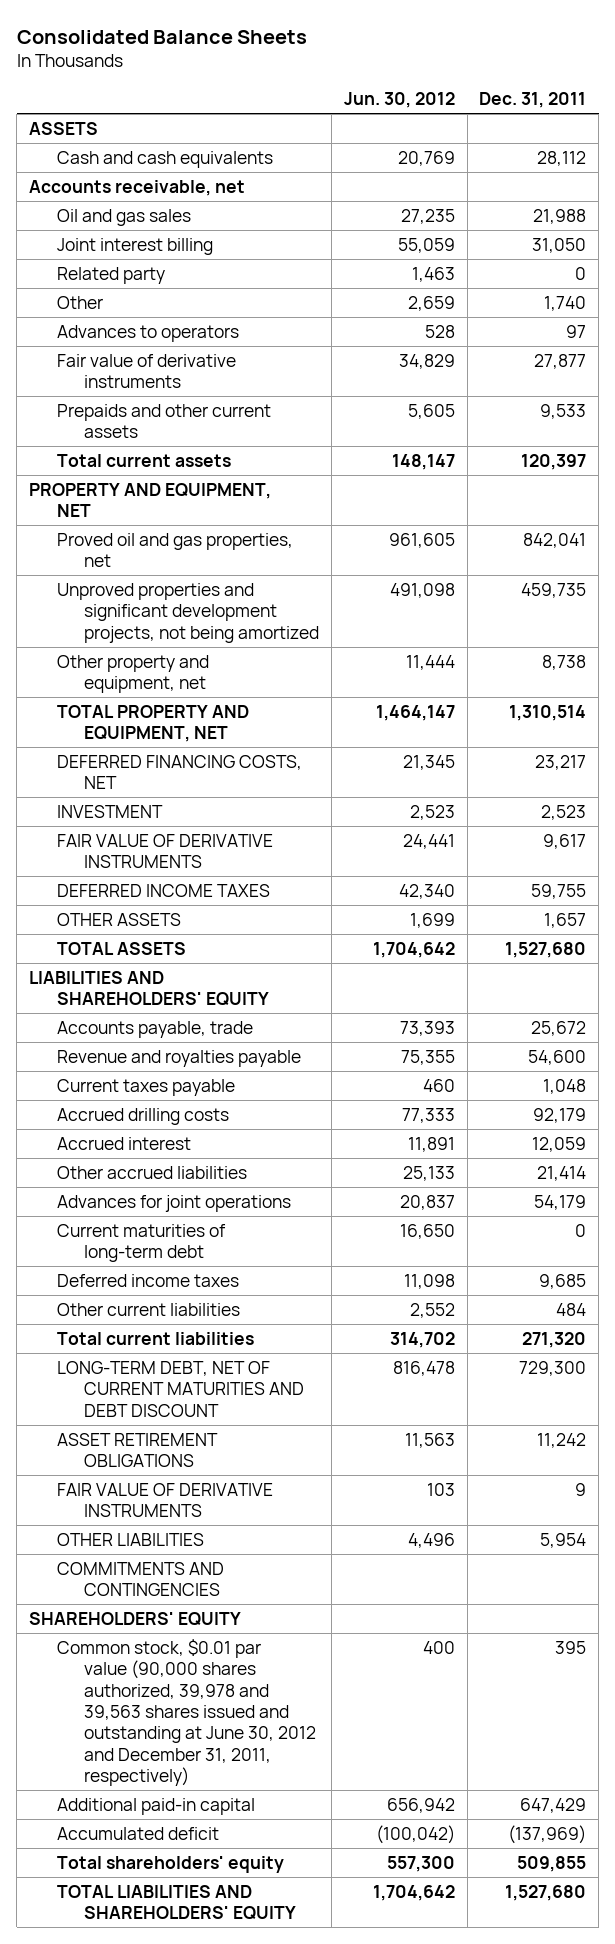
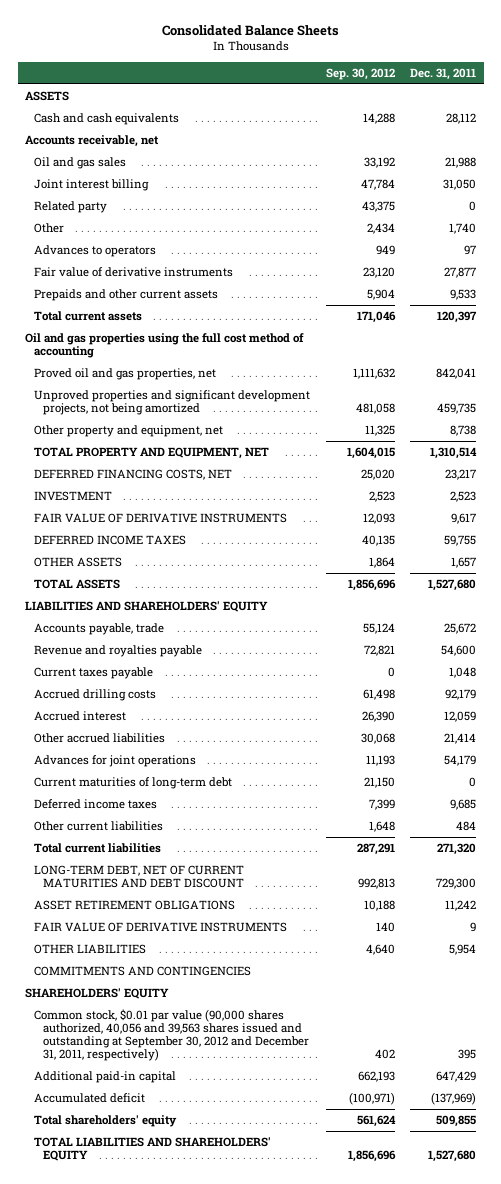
[343,92,455,109] Jun. 30, 2012 -> none
none -> [325,67,395,80] Sep. 30, 2012
[28,482,271,518] PROPERTY AND EQUIPMENT, NET -> none
none -> [25,333,305,359] Oil and gas properties using the full cost method of accounting
[56,1638,317,1787] Common stock, $0.01 par value (90,000 shares authorized, 39,978 and 39,563 shares issued and outstanding at June 30, 2012 and December 31, 2011, respectively) -> [33,1009,309,1062] Common stock, $0.01 par value (90,000 shares authorized, 40,056 and 39,563 shares issued and outstanding at September 30, 2012 and December 31, 2011, respectively)

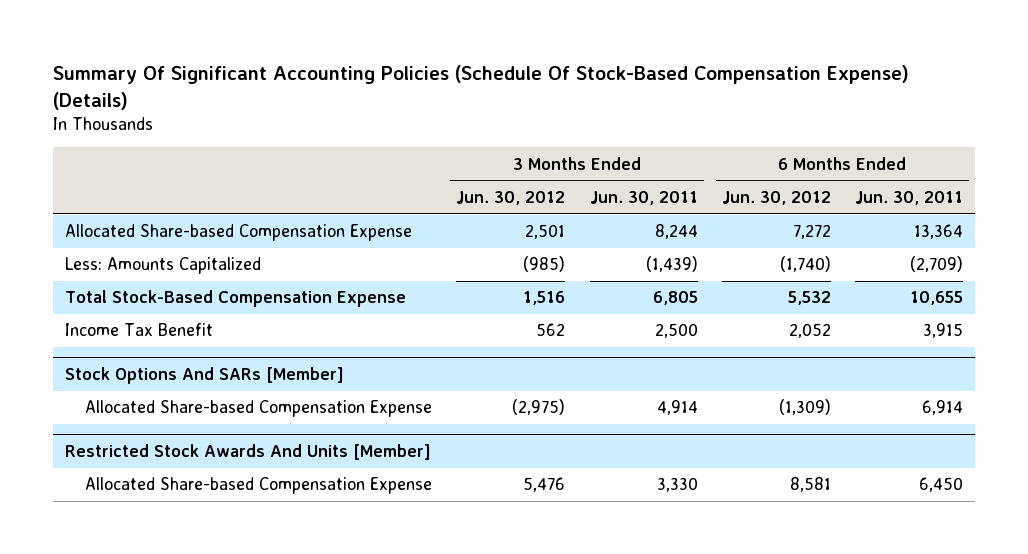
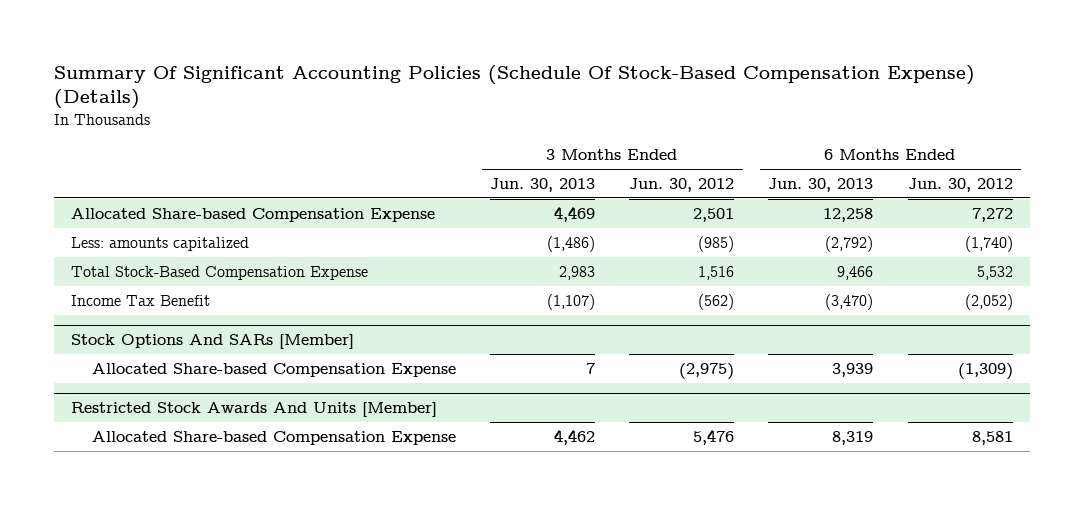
[589,190,698,205] Jun. 30, 2011 -> none
[855,190,964,205] Jun. 30, 2011 -> none
none -> [490,177,596,192] Jun. 30, 2013
none -> [768,177,874,192] Jun. 30, 2013
[64,257,261,275] Less: Amounts Capitalized -> [71,236,250,251] Less: amounts capitalized
[536,323,566,337] 562 -> [698,293,735,310] (562)
[788,323,831,339] 2,052 -> [964,293,1013,310] (2,052)

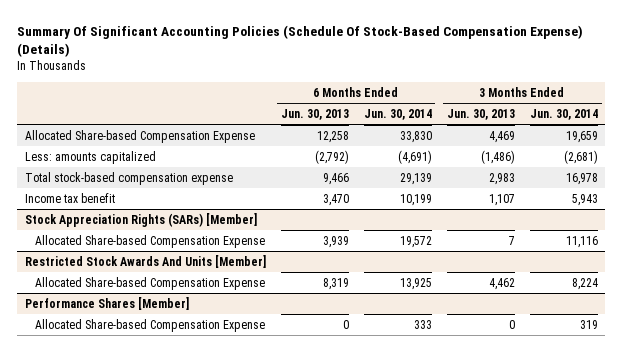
[629,177,735,192] Jun. 30, 2012 -> none
[907,177,1013,192] Jun. 30, 2012 -> none
none -> [363,109,432,121] Jun. 30, 2014
none -> [529,109,598,121] Jun. 30, 2014
[71,333,355,349] Stock Options And SARs [Member] -> none
[71,265,369,280] Total Stock-Based Compensation Expense -> [24,171,233,185] Total stock-based compensation expense
[71,294,211,306] Income Tax Benefit -> [24,192,115,203] Income tax benefit
[547,293,596,310] (1,107) -> [488,193,515,206] 1,107
[825,293,874,310] (3,470) -> [322,193,349,206] 3,470
none -> [24,212,257,227] Stock Appreciation Rights (SARs) [Member]
none -> [24,296,189,310] Performance Shares [Member]
none -> [34,318,265,332] Allocated Share-based Compensation Expense

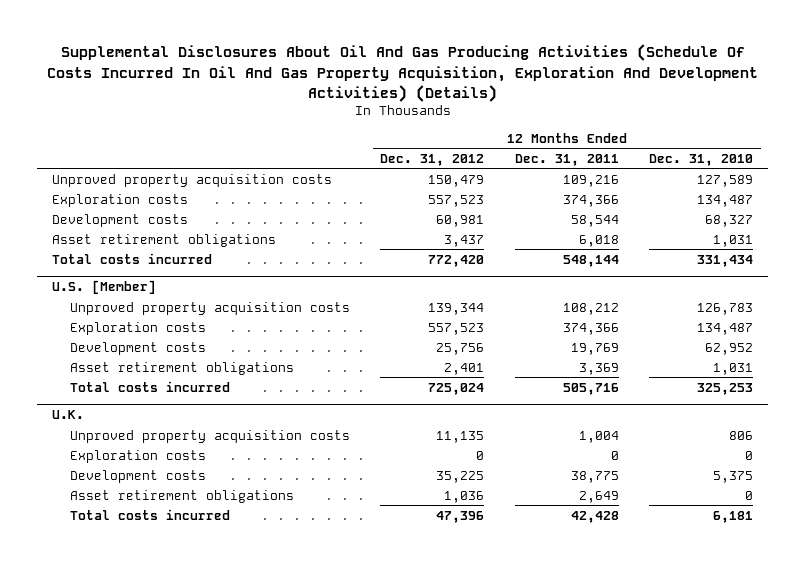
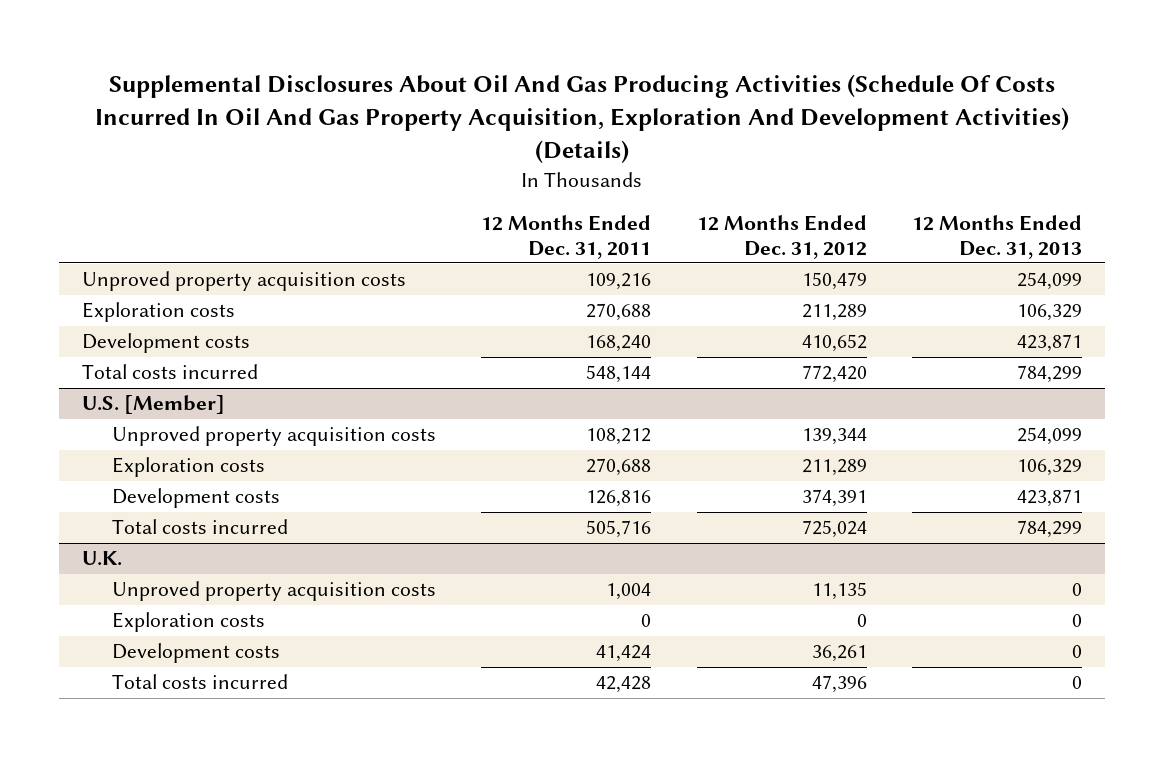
[648,153,753,166] Dec. 31, 2010 -> none
none -> [912,215,1083,259] 12 Months Ended Dec. 31, 2013
[52,233,277,247] Asset retirement obligations -> none
[428,194,485,207] 557,523 -> [801,304,867,322] 211,289
[562,194,619,207] 374,366 -> [586,303,652,322] 270,688
[436,214,485,227] 60,981 -> [801,334,867,353] 410,652
[570,214,619,227] 58,544 -> [586,335,652,353] 168,240
[69,361,294,375] Asset retirement obligations -> none
[428,322,485,335] 557,523 -> [801,459,867,477] 211,289
[562,322,619,335] 374,366 -> [586,458,652,477] 270,688
[436,342,485,355] 25,756 -> [801,489,867,508] 374,391
[570,342,619,355] 19,769 -> [586,490,652,508] 126,816
[69,489,294,503] Asset retirement obligations -> none
[436,470,485,483] 35,225 -> [811,645,867,663] 36,261
[570,470,619,483] 38,775 -> [596,645,652,663] 41,424

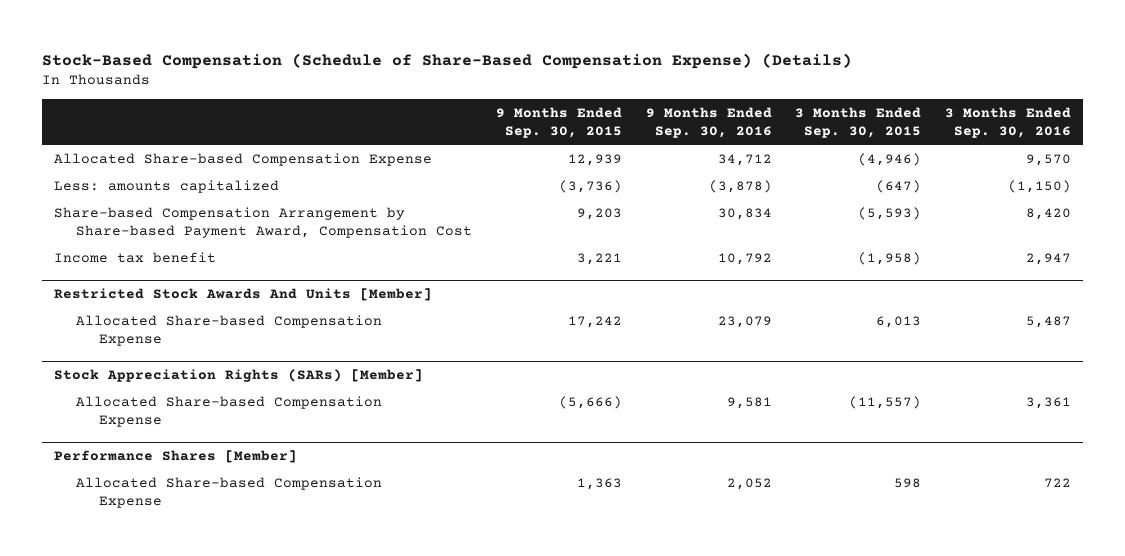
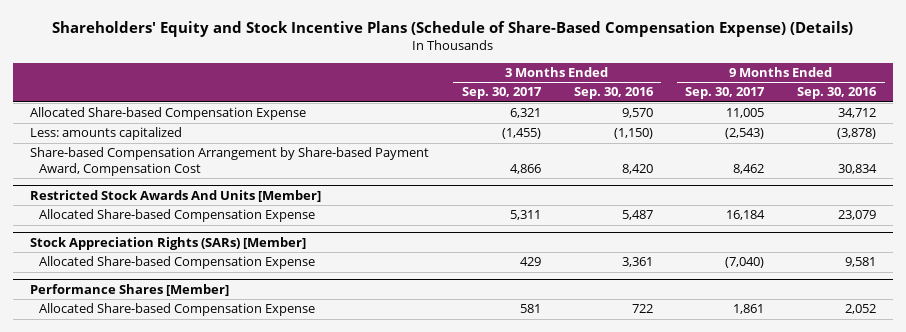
[42,52,853,69] Stock-Based Compensation (Schedule of Share-Based Compensation Expense) (Details) -> [52,20,854,37] Shareholders' Equity and Stock Incentive Plans (Schedule of Share-Based Compensation Expense) (Details)
[495,106,622,138] 9 Months Ended Sep. 30, 2015 -> none
[795,106,922,138] 3 Months Ended Sep. 30, 2015 -> none
none -> [461,87,542,100] Sep. 30, 2017
none -> [685,87,766,100] Sep. 30, 2017
[53,251,216,263] Income tax benefit -> none

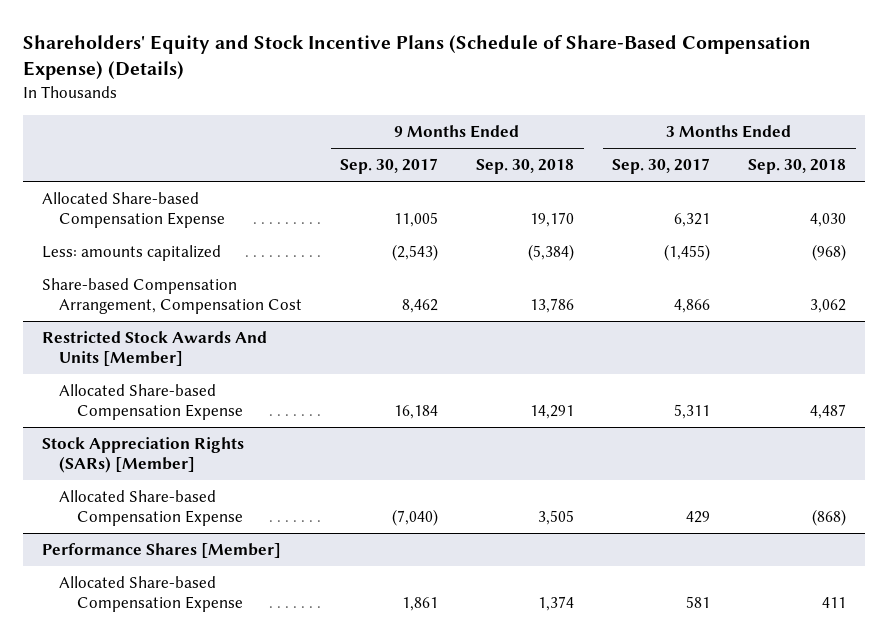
[573,87,654,100] Sep. 30, 2016 -> none
[797,87,878,100] Sep. 30, 2016 -> none
none -> [476,159,575,175] Sep. 30, 2018
none -> [748,159,847,175] Sep. 30, 2018
[29,147,429,176] Share-based Compensation Arrangement by Share-based Payment Award, Compensation Cost -> [41,278,303,314] Share-based Compensation Arrangement, Compensation Cost

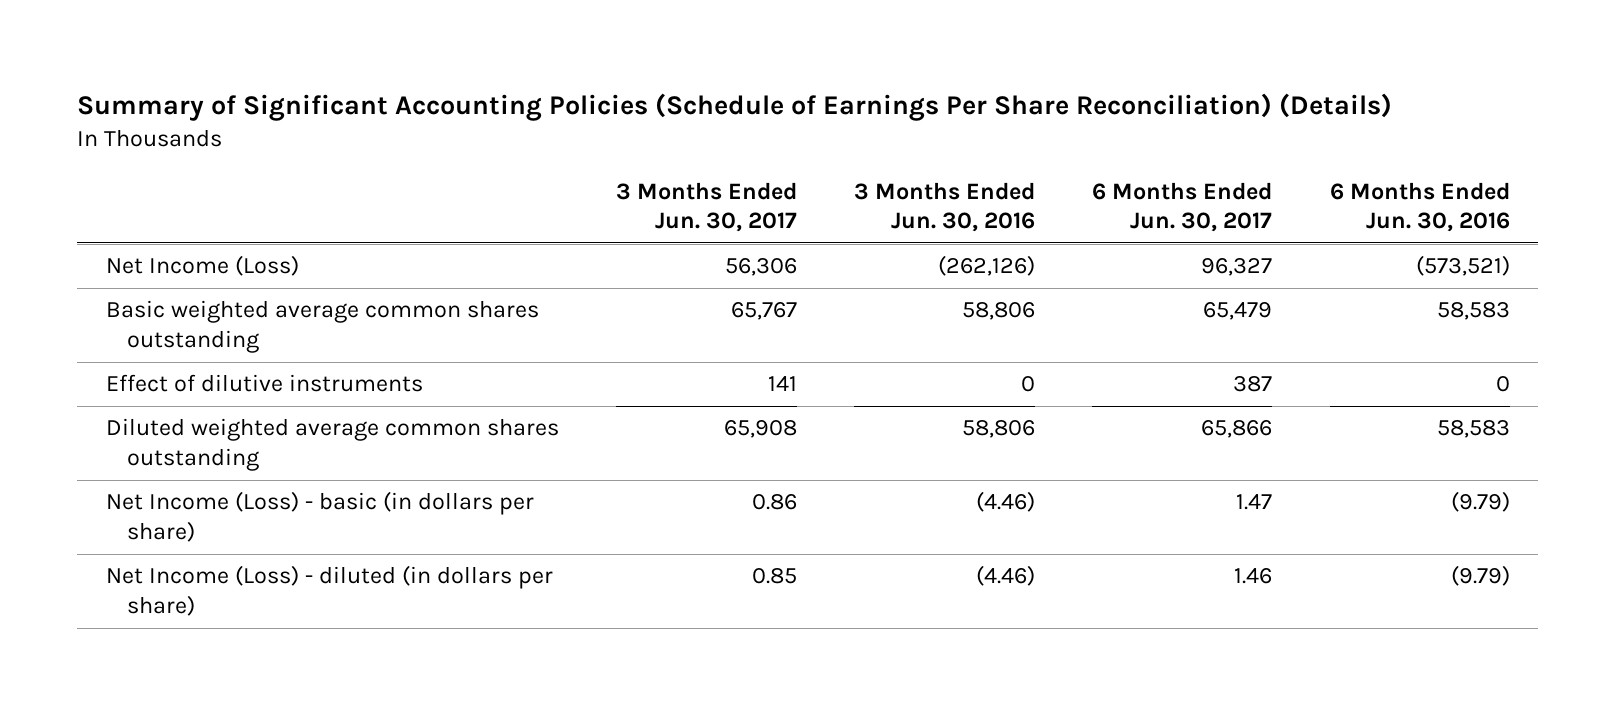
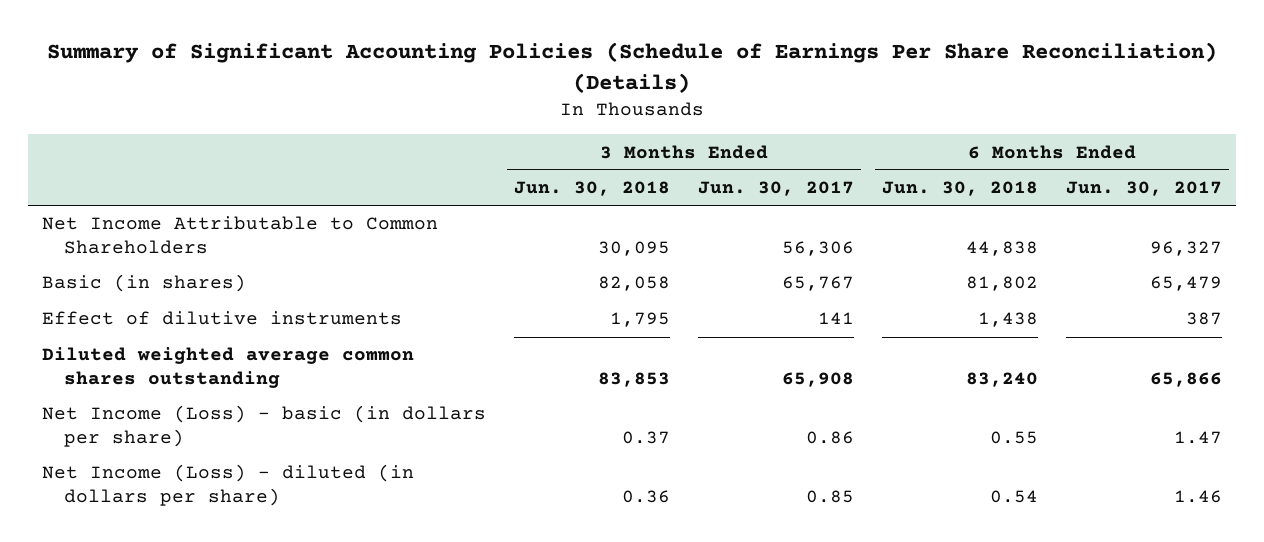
[854,181,1036,233] 3 Months Ended Jun. 30, 2016 -> none
[1329,181,1510,233] 6 Months Ended Jun. 30, 2016 -> none
none -> [514,181,671,197] Jun. 30, 2018
none -> [881,181,1038,197] Jun. 30, 2018
[105,255,299,277] Net Income (Loss) -> [42,216,439,255] Net Income Attributable to Common Shareholders
[105,300,539,354] Basic weighted average common shares outstanding -> [42,274,247,293] Basic (in shares)

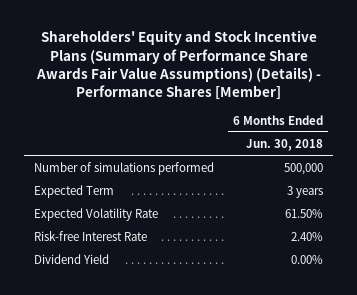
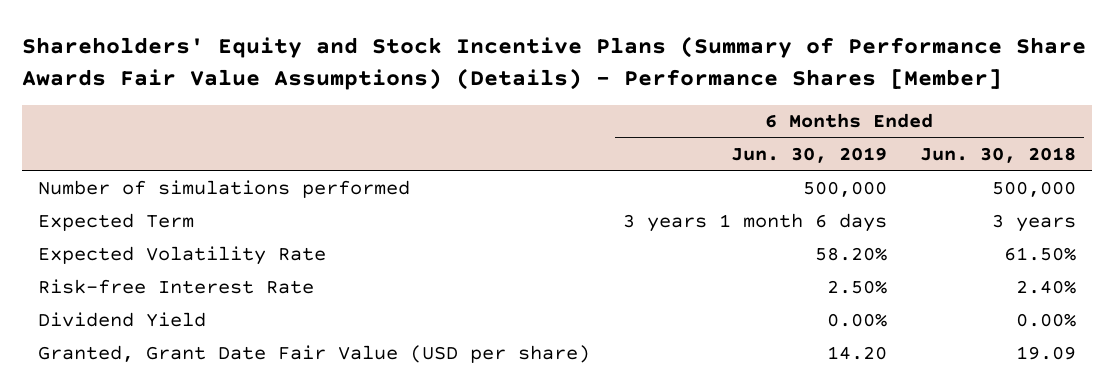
none -> [730,147,887,164] Jun. 30, 2019
none -> [38,345,591,364] Granted, Grant Date Fair Value (USD per share)

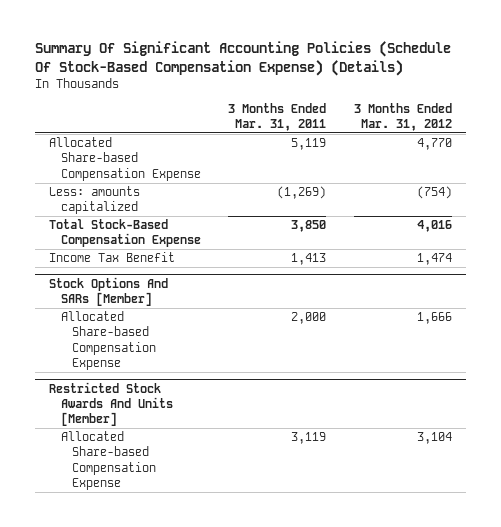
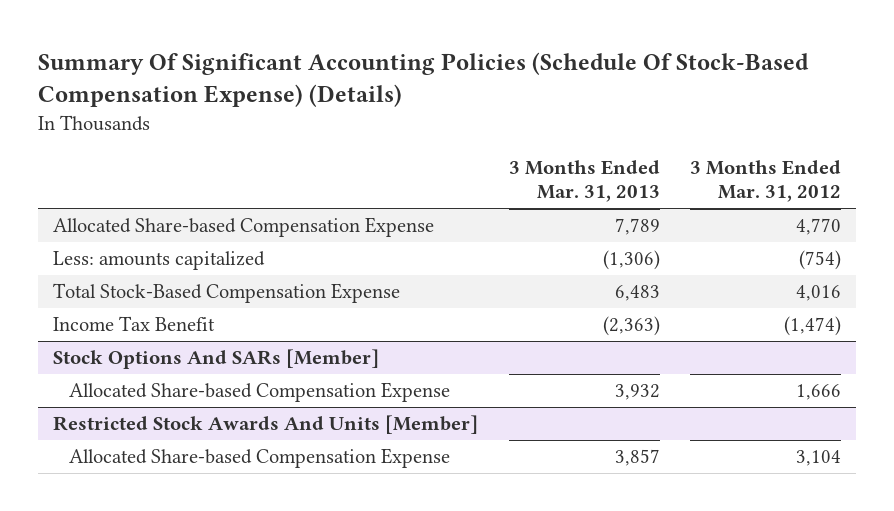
[228,102,327,131] 3 Months Ended Mar. 31, 2011 -> none
none -> [508,160,660,203] 3 Months Ended Mar. 31, 2013
[416,253,452,266] 1,474 -> [784,316,842,337] (1,474)

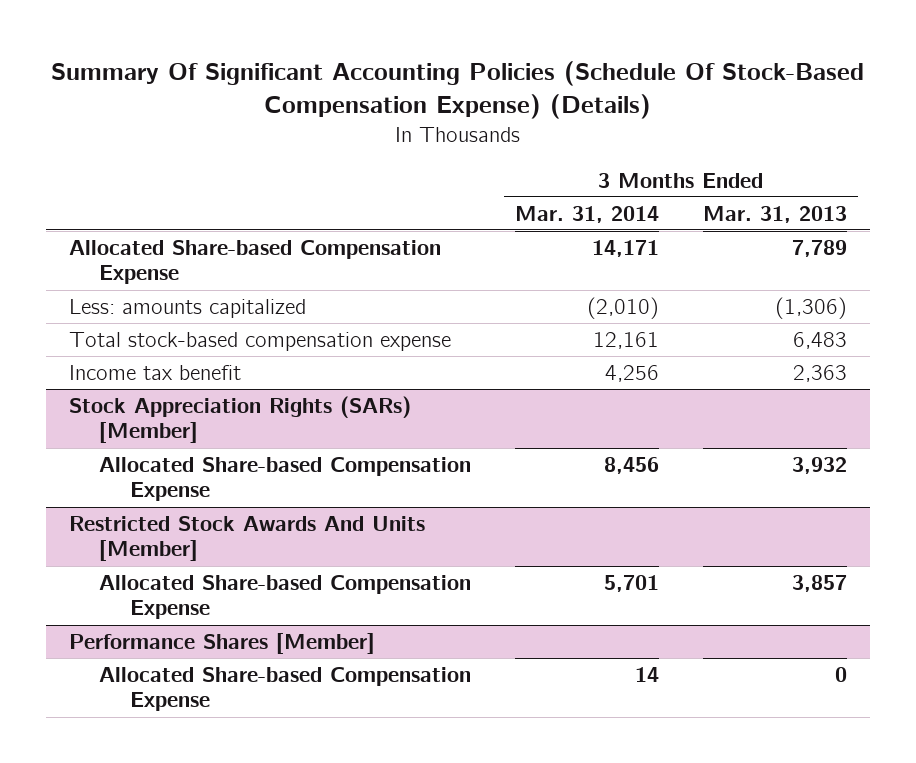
[690,160,842,203] 3 Months Ended Mar. 31, 2012 -> none
none -> [515,205,660,223] Mar. 31, 2014
[53,349,380,370] Stock Options And SARs [Member] -> none
[53,283,401,304] Total Stock-Based Compensation Expense -> [68,331,451,351] Total stock-based compensation expense
[53,316,216,332] Income Tax Benefit -> [68,364,241,380] Income tax benefit
[602,316,660,337] (2,363) -> [793,364,848,382] 2,363
none -> [68,395,411,444] Stock Appreciation Rights (SARs) [Member]
none -> [68,632,375,654] Performance Shares [Member]
none -> [99,666,472,712] Allocated Share-based Compensation Expense

